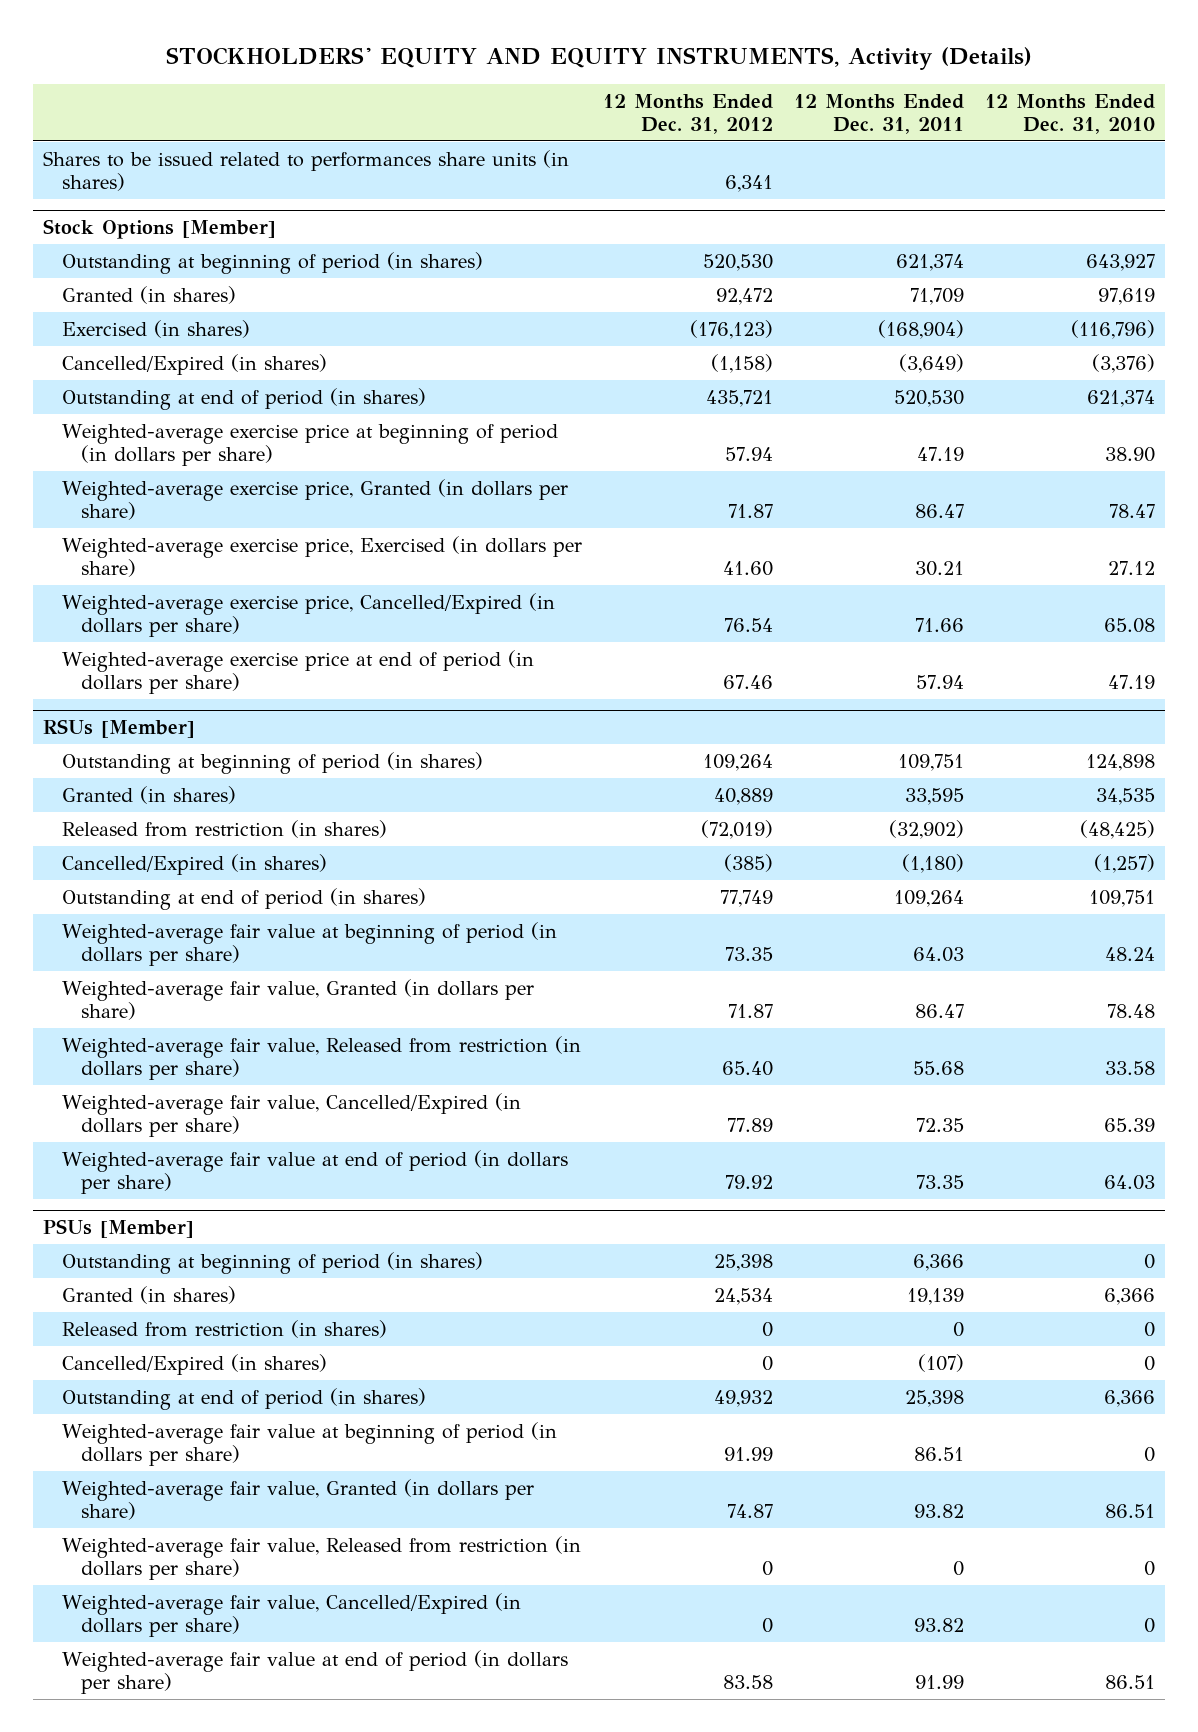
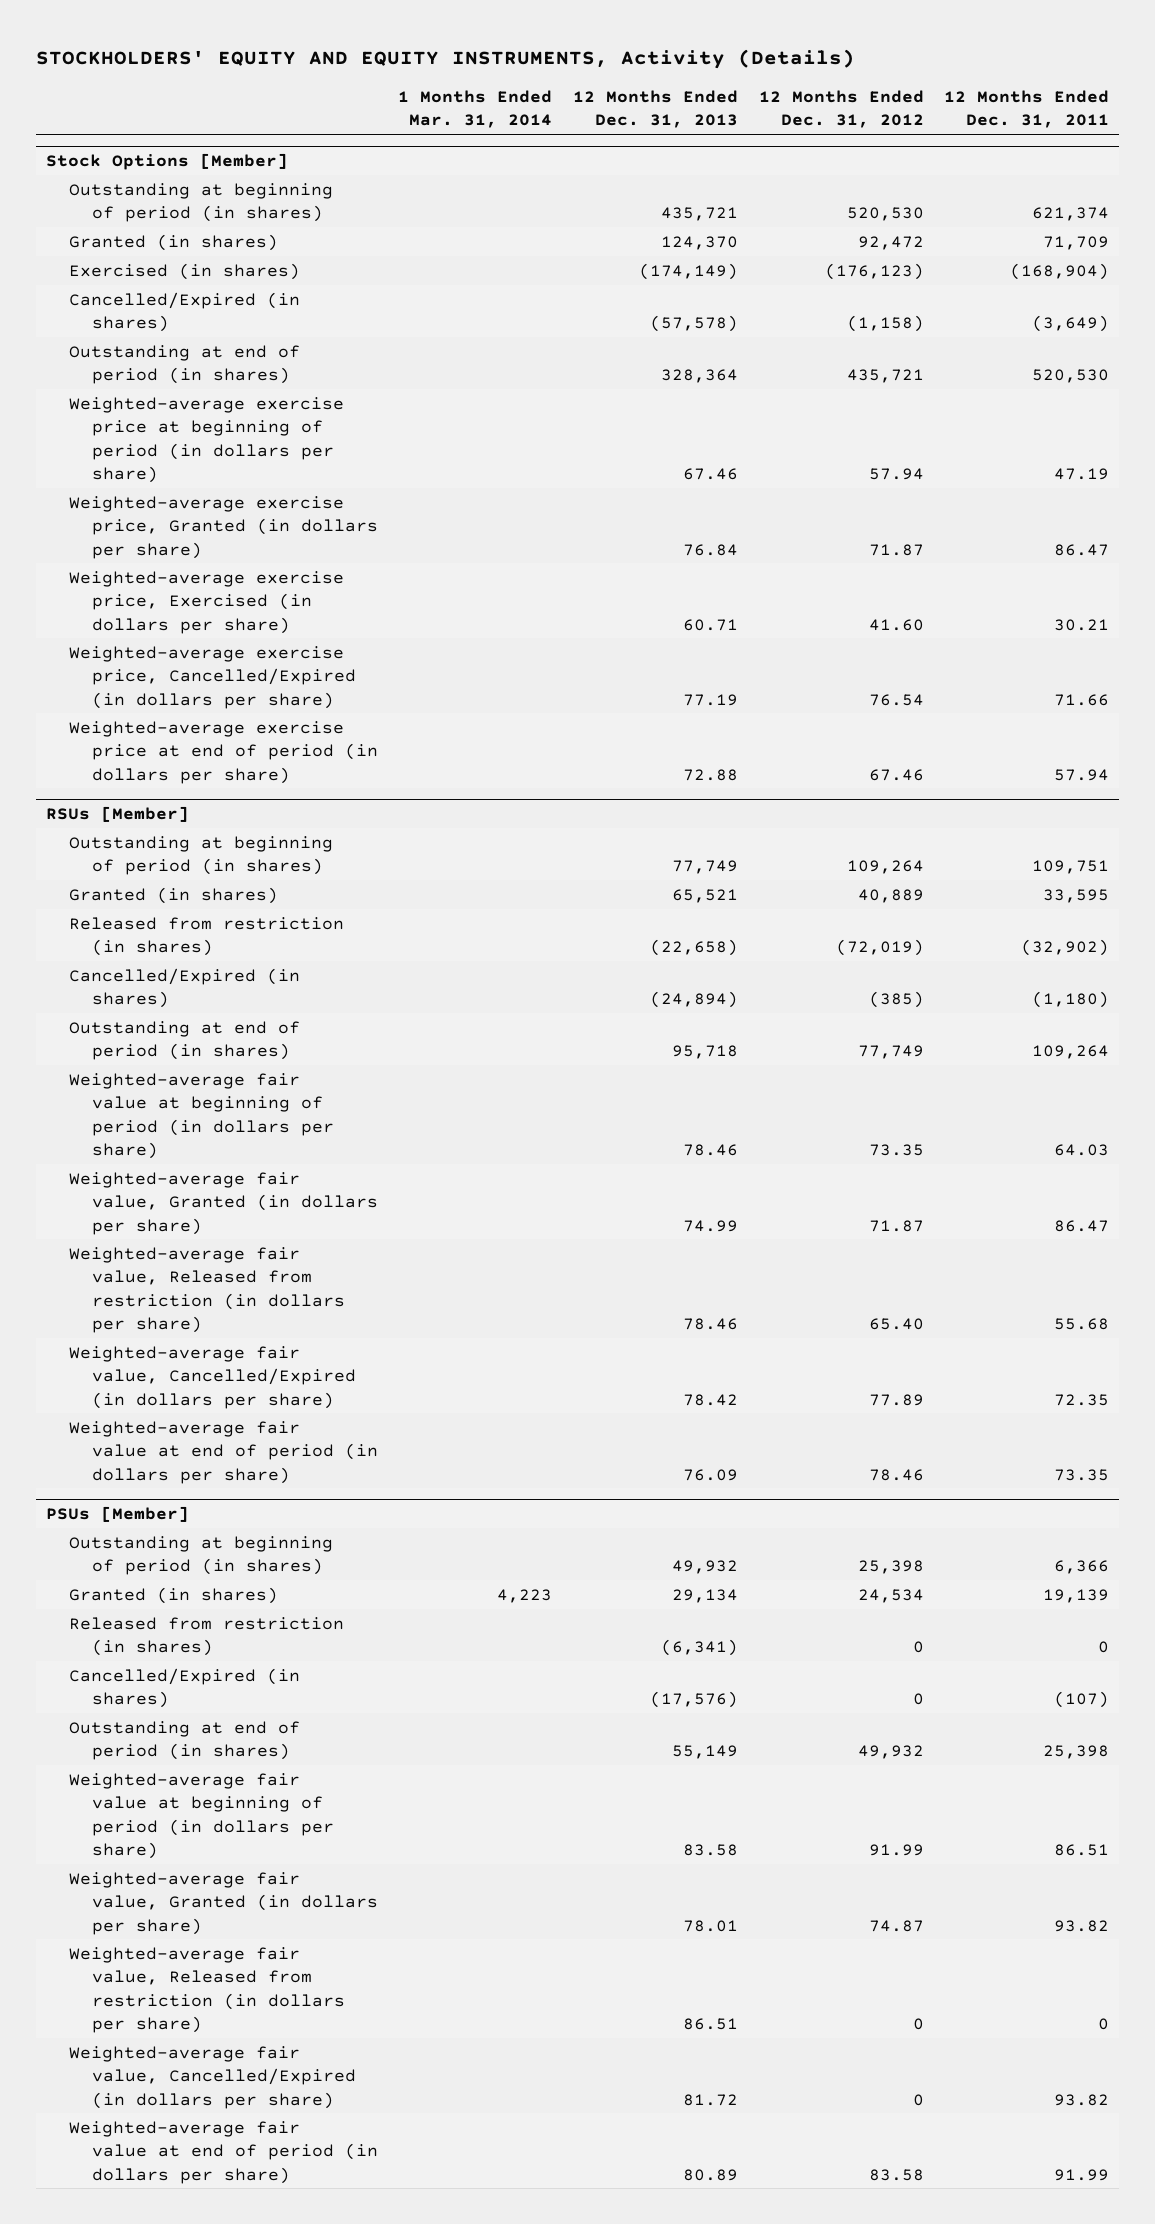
[984,93,1155,134] 12 Months Ended Dec. 31, 2010 -> none
none -> [398,89,553,129] 1 Months Ended Mar. 31, 2014
none -> [572,89,738,129] 12 Months Ended Dec. 31, 2013
[43,149,570,191] Shares to be issued related to performances share units (in shares) -> none
[725,1174,774,1189] 79.92 -> [868,1468,924,1481] 78.46

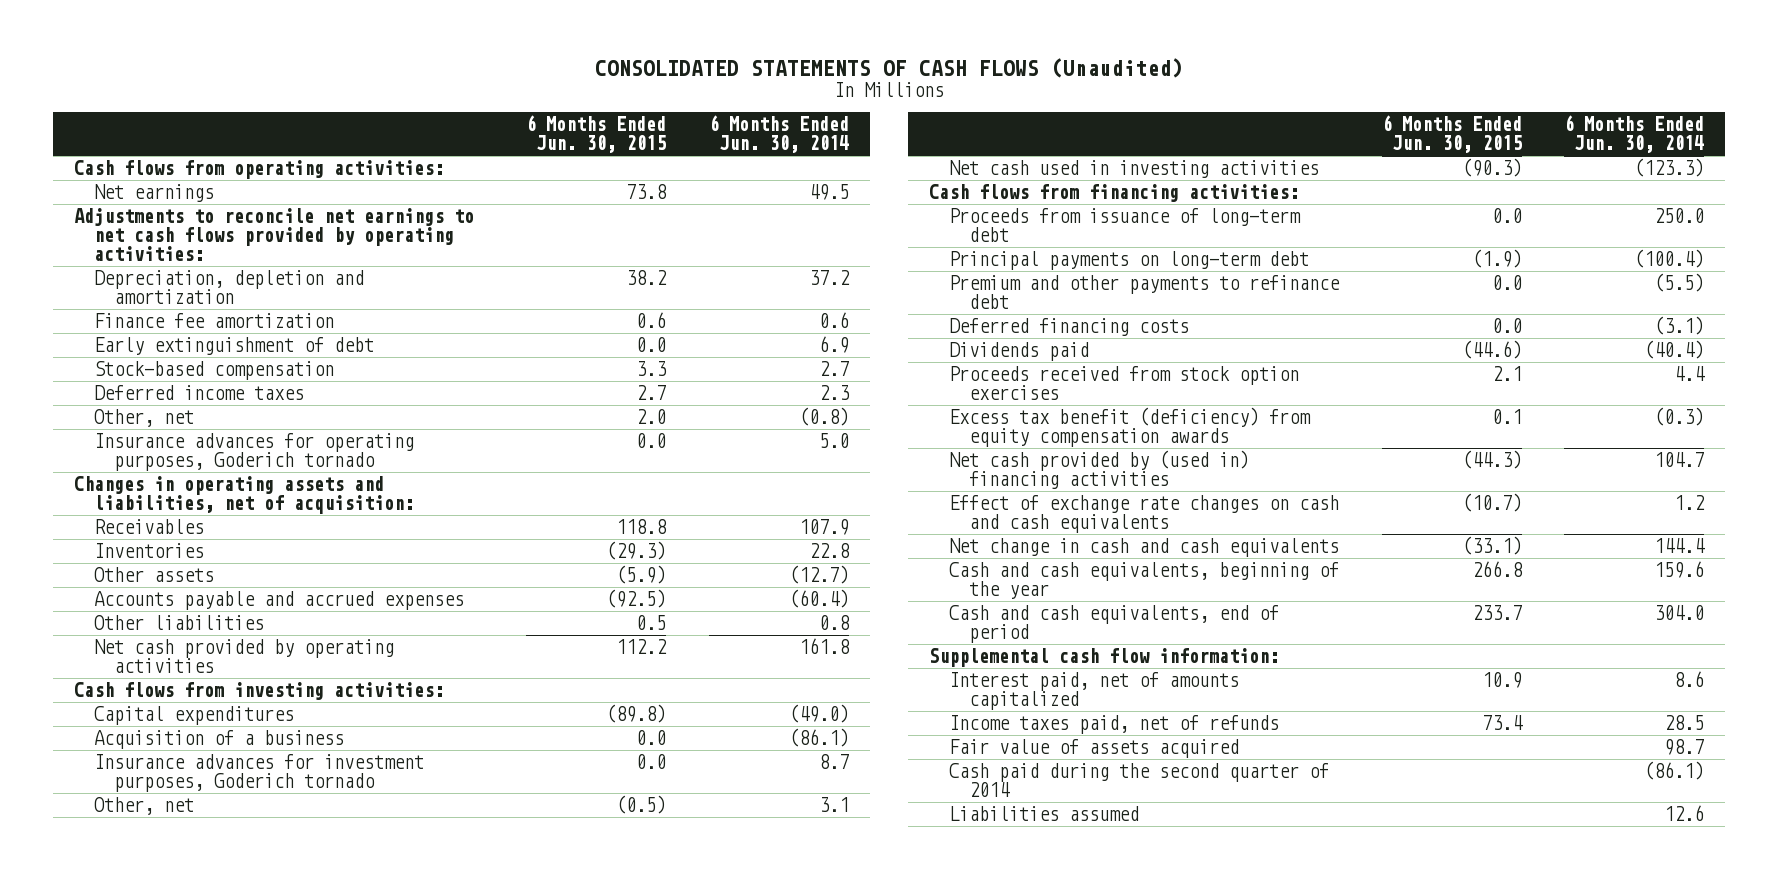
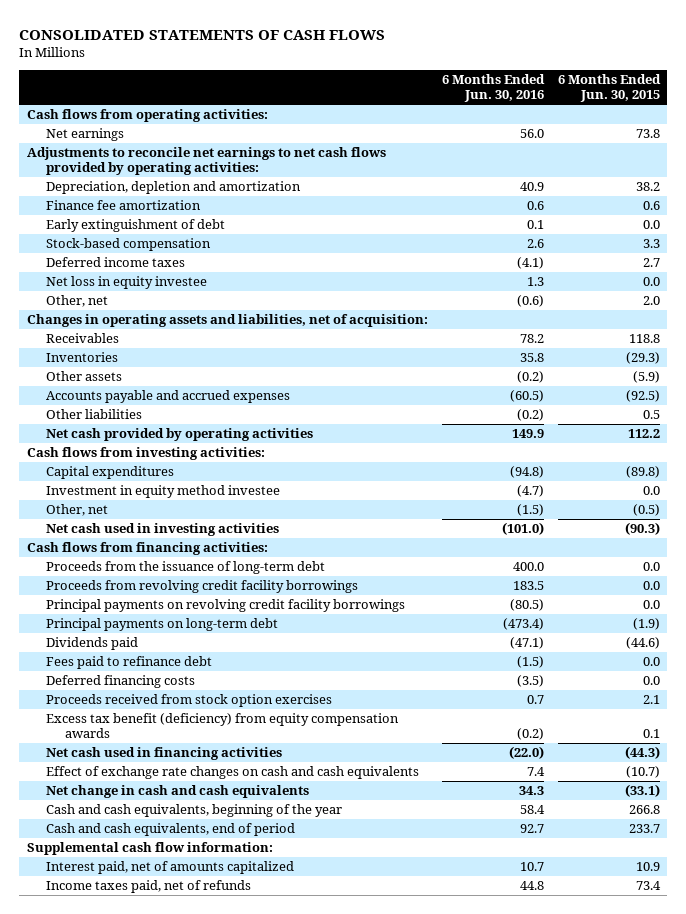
[594,58,1183,79] CONSOLIDATED STATEMENTS OF CASH FLOWS (Unaudited) -> [19,29,386,40] CONSOLIDATED STATEMENTS OF CASH FLOWS
[708,115,849,154] 6 Months Ended Jun. 30, 2014 -> none
none -> [441,74,545,103] 6 Months Ended Jun. 30, 2016
none -> [45,276,207,290] Net loss in equity investee
[93,433,414,472] Insurance advances for operating purposes, Goderich tornado -> none
[93,730,344,750] Acquisition of a business -> none
[93,754,424,793] Insurance advances for investment purposes, Goderich tornado -> none
none -> [45,485,280,499] Investment in equity method investee
[949,208,1302,243] Proceeds from issuance of long-term debt -> [45,561,325,575] Proceeds from the issuance of long-term debt
none -> [45,580,358,594] Proceeds from revolving credit facility borrowings
none -> [45,599,405,613] Principal payments on revolving credit facility borrowings
[949,275,1341,310] Premium and other payments to refinance debt -> none
none -> [45,656,212,670] Fees paid to refinance debt
[949,318,1190,337] Deferred financing costs -> [45,675,195,689] Deferred financing costs
[949,450,1250,490] Net cash provided by (used in) financing activities -> [45,747,282,761] Net cash used in financing activities
[949,739,1240,759] Fair value of assets acquired -> none
[949,763,1330,798] Cash paid during the second quarter of 2014 -> none
[949,806,1140,822] Liabilities assumed -> none

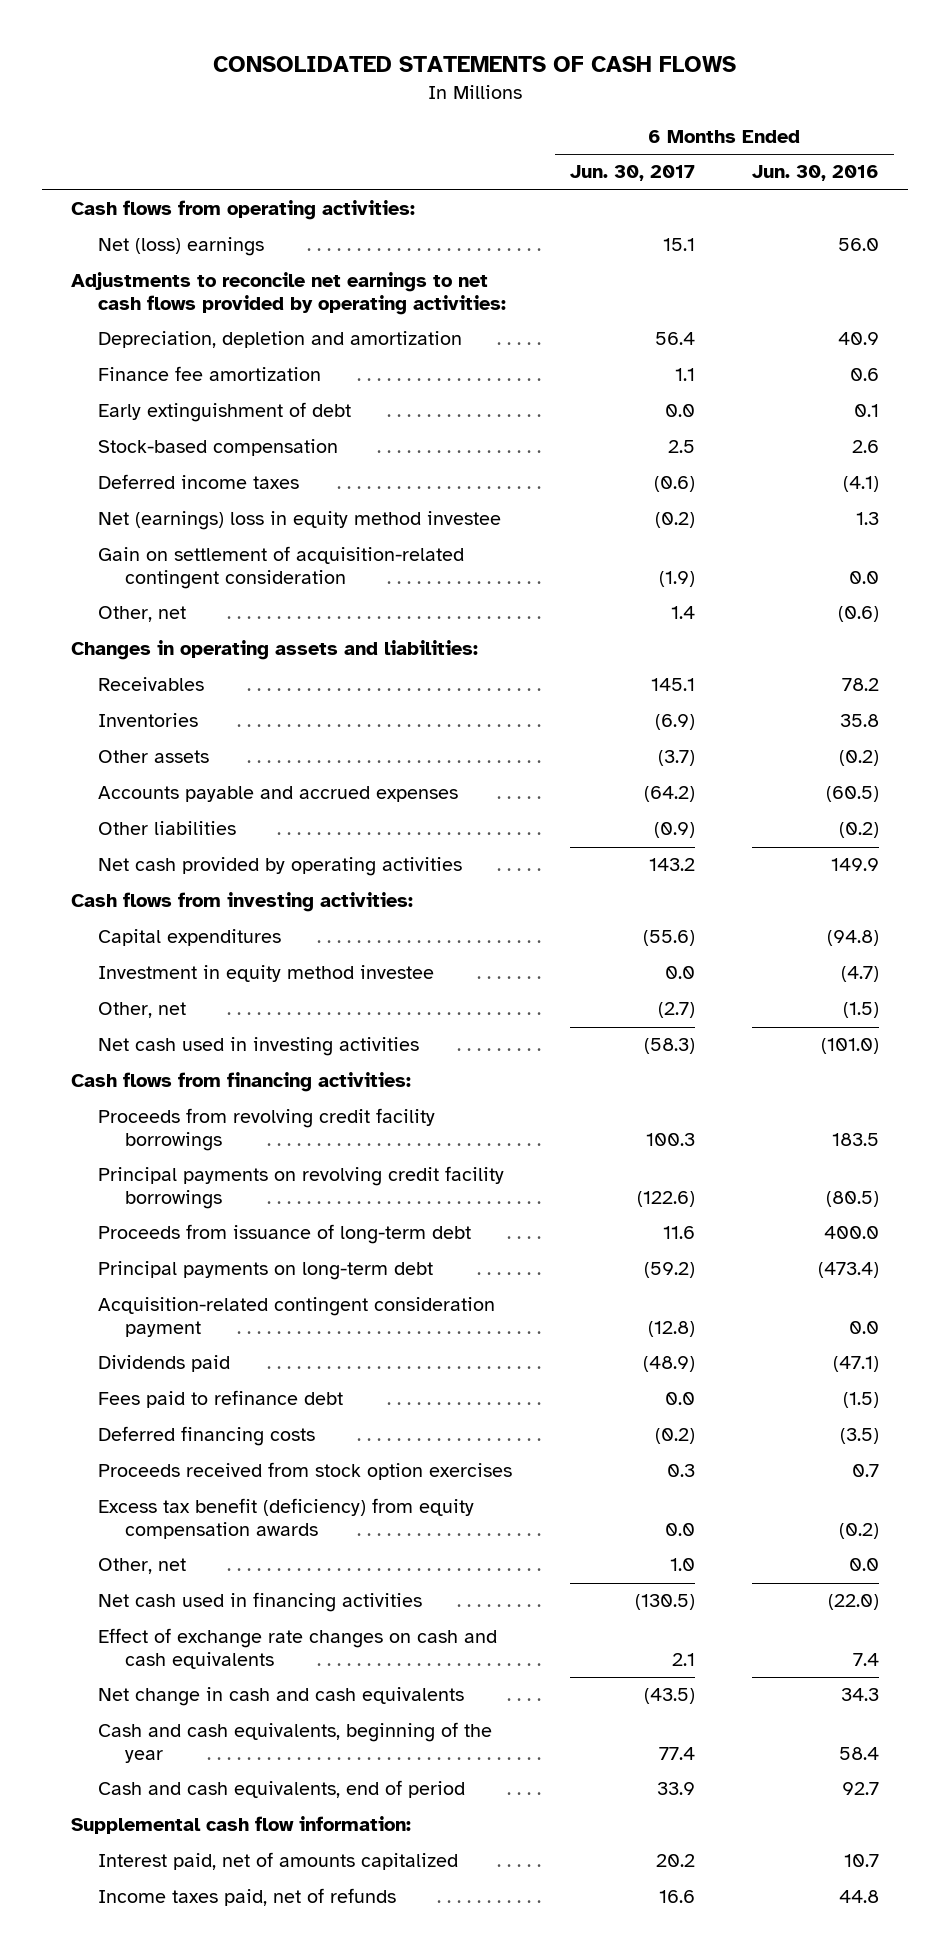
[557,74,661,103] 6 Months Ended Jun. 30, 2015 -> none
none -> [569,165,695,182] Jun. 30, 2017
[45,128,124,142] Net earnings -> [97,237,264,257] Net (loss) earnings
[45,276,207,290] Net loss in equity investee -> [97,511,501,531] Net (earnings) loss in equity method investee
none -> [97,546,464,590] Gain on settlement of acquisition-related contingent consideration
[26,314,428,328] Changes in operating assets and liabilities, net of acquisition: -> [70,640,478,661] Changes in operating assets and liabilities:
[45,561,325,575] Proceeds from the issuance of long-term debt -> none
none -> [97,1224,471,1245] Proceeds from issuance of long-term debt
none -> [97,1297,495,1338] Acquisition-related contingent consideration payment
none -> [97,1558,186,1575] Other, net

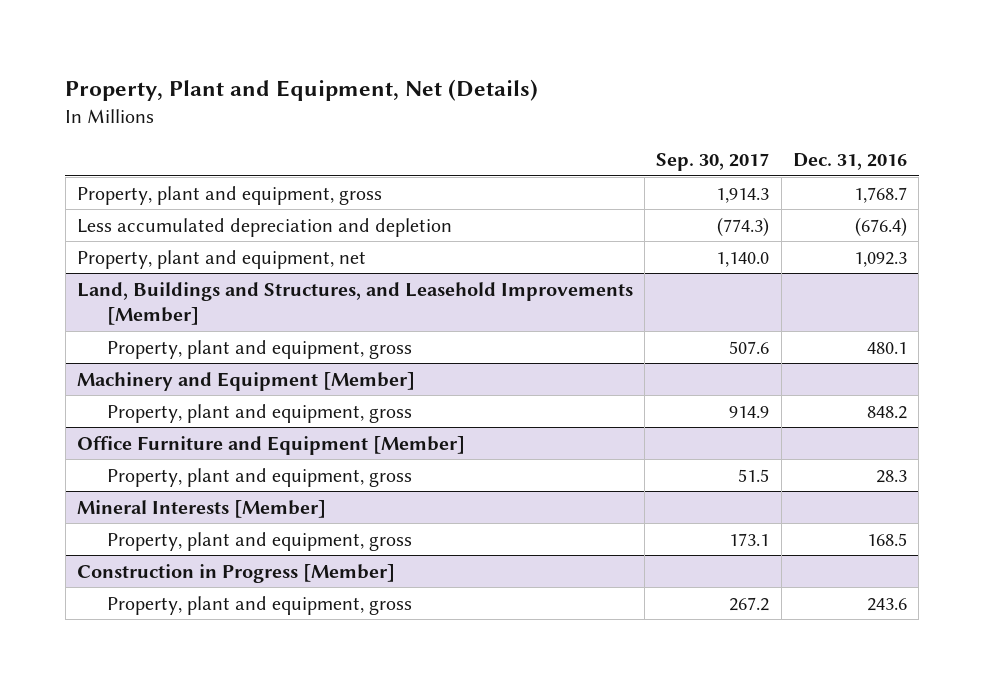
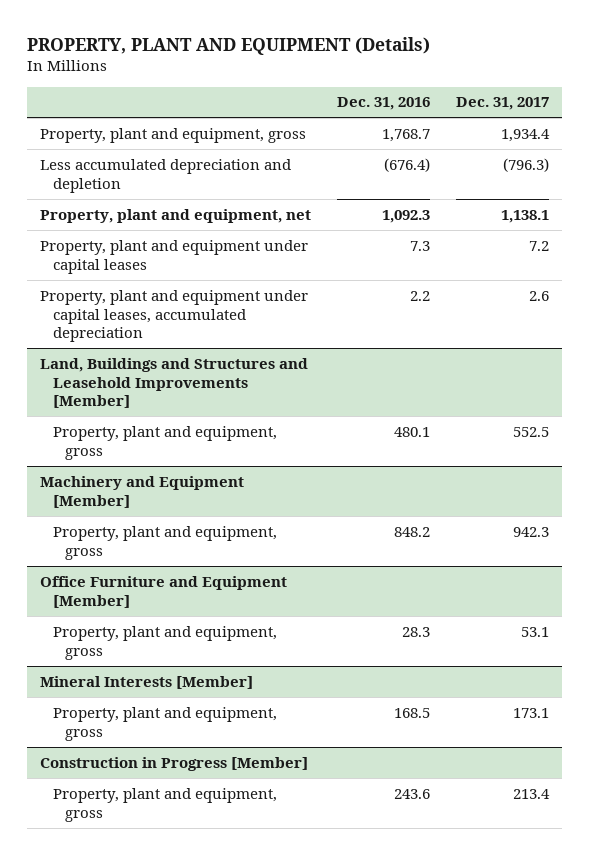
[65,79,539,102] Property, Plant and Equipment, Net (Details) -> [27,36,431,55] PROPERTY, PLANT AND EQUIPMENT (Details)
[656,153,770,172] Sep. 30, 2017 -> none
none -> [456,97,550,111] Dec. 31, 2017
none -> [40,239,309,274] Property, plant and equipment under capital leases
none -> [40,289,309,343] Property, plant and equipment under capital leases, accumulated depreciation
[76,281,633,326] Land, Buildings and Structures, and Leasehold Improvements [Member] -> [40,357,309,409] Land, Buildings and Structures and Leasehold Improvements [Member]

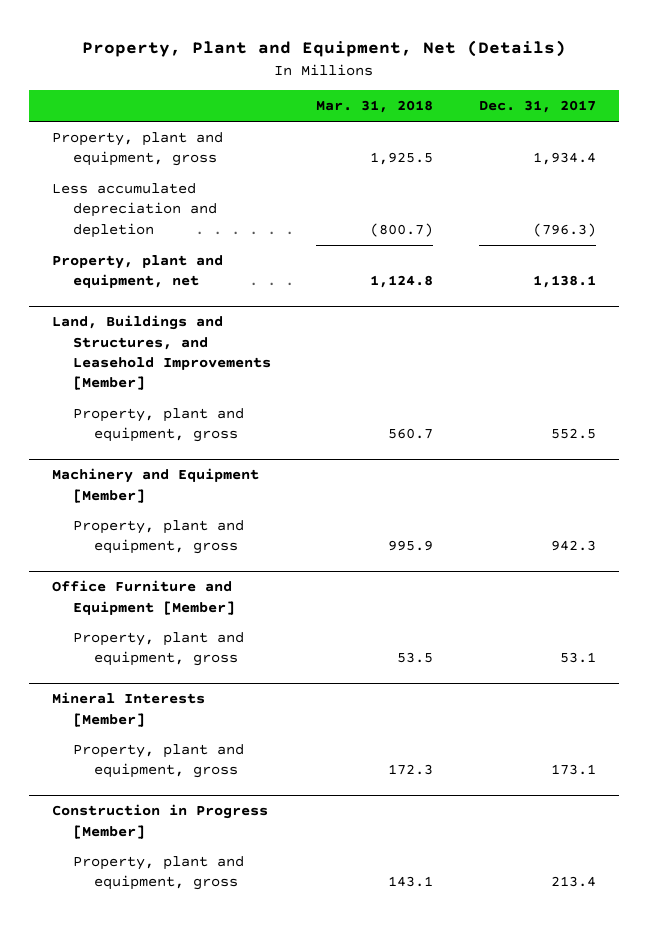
[27,36,431,55] PROPERTY, PLANT AND EQUIPMENT (Details) -> [81,40,566,58] Property, Plant and Equipment, Net (Details)
[337,97,431,111] Dec. 31, 2016 -> none
none -> [316,100,434,114] Mar. 31, 2018
[40,239,309,274] Property, plant and equipment under capital leases -> none
[40,289,309,343] Property, plant and equipment under capital leases, accumulated depreciation -> none
[40,357,309,409] Land, Buildings and Structures and Leasehold Improvements [Member] -> [51,315,271,391] Land, Buildings and Structures, and Leasehold Improvements [Member]

